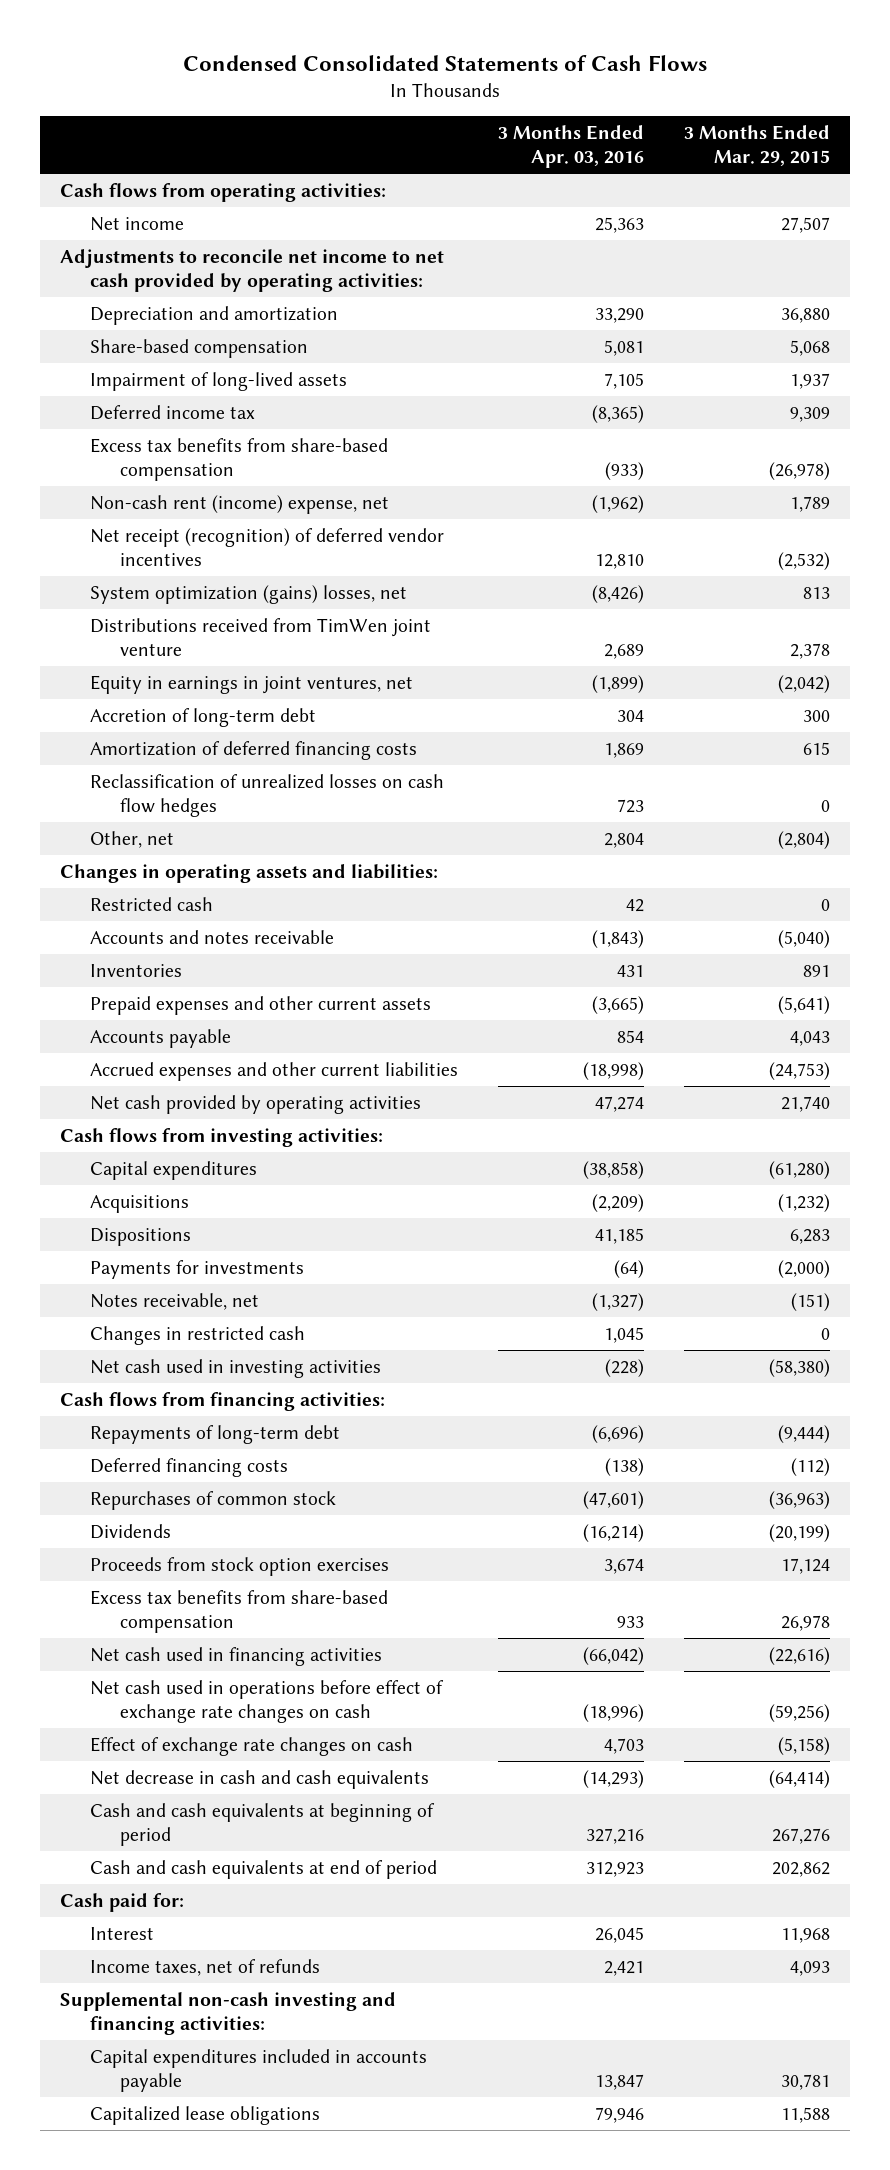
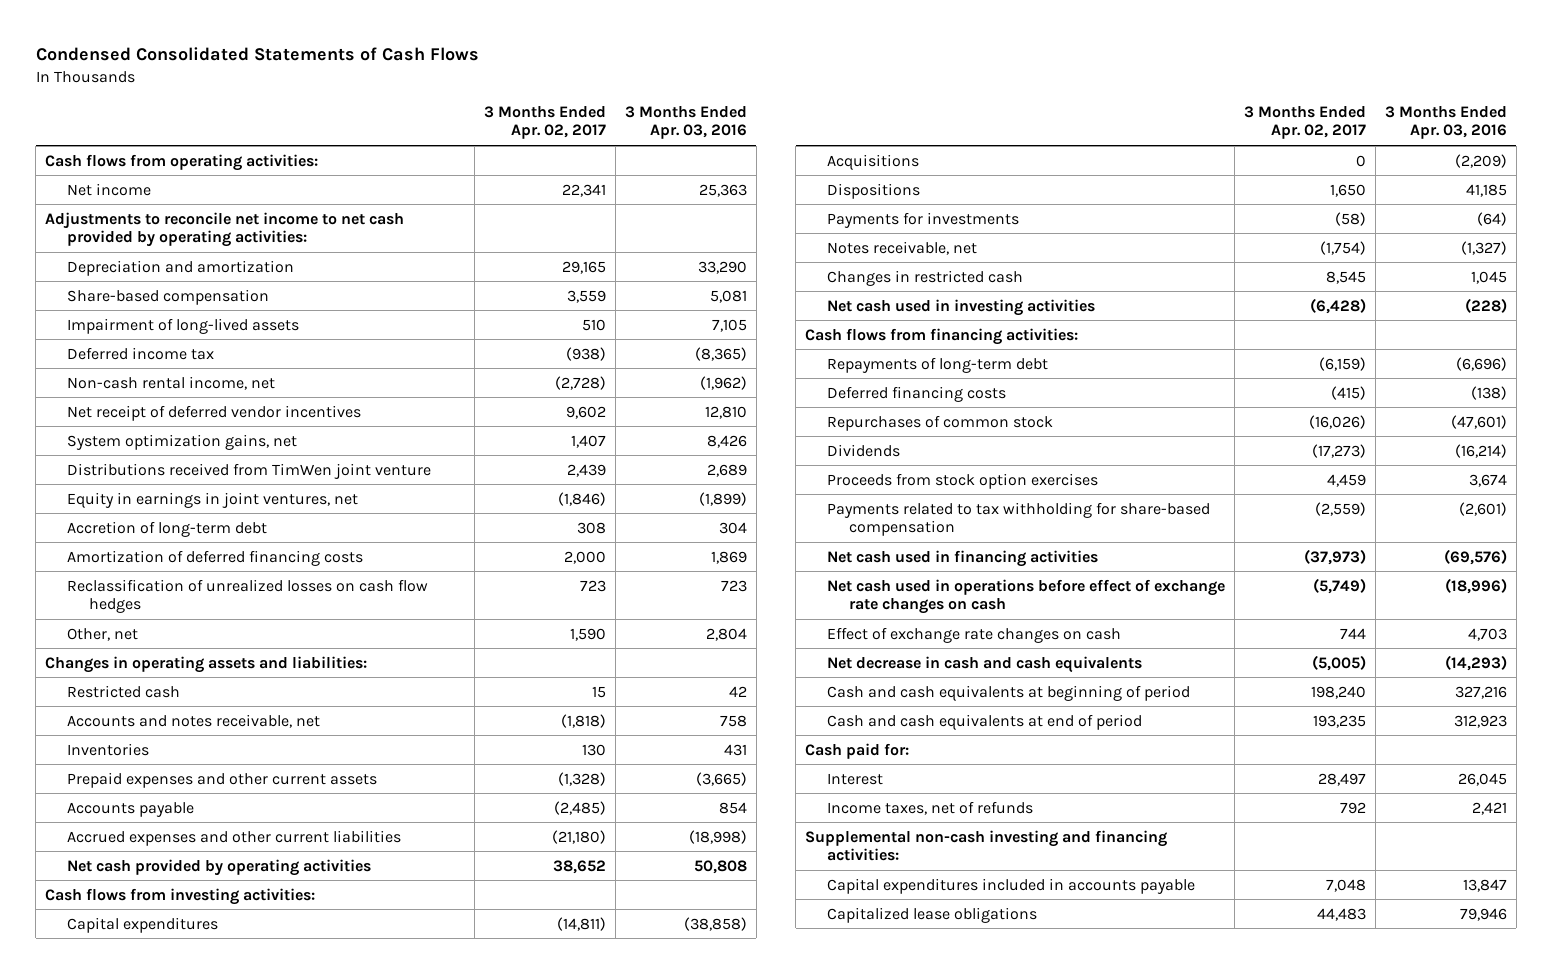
[683,124,830,167] 3 Months Ended Mar. 29, 2015 -> none
none -> [484,106,607,140] 3 Months Ended Apr. 02, 2017
[90,437,389,481] Excess tax benefits from share-based compensation -> none
[90,494,390,514] Non-cash rent (income) expense, net -> [67,375,276,390] Non-cash rental income, net
[90,527,445,566] Net receipt (recognition) of deferred vendor incentives -> [67,404,362,421] Net receipt of deferred vendor incentives
[90,584,408,604] System optimization (gains) losses, net -> [67,433,298,450] System optimization gains, net
[592,584,645,603] (8,426) -> [707,434,748,448] 8,426
[90,929,335,944] Accounts and notes receivable -> [67,713,321,728] Accounts and notes receivable, net
[592,929,645,948] (1,843) -> [720,714,748,727] 758
[595,1095,645,1112] 47,274 -> [694,859,748,874] 50,808
[90,1589,389,1633] Excess tax benefits from share-based compensation -> none
none -> [826,501,1210,536] Payments related to tax withholding for share-based compensation
[583,1646,645,1665] (66,042) -> [1443,548,1507,565] (69,576)

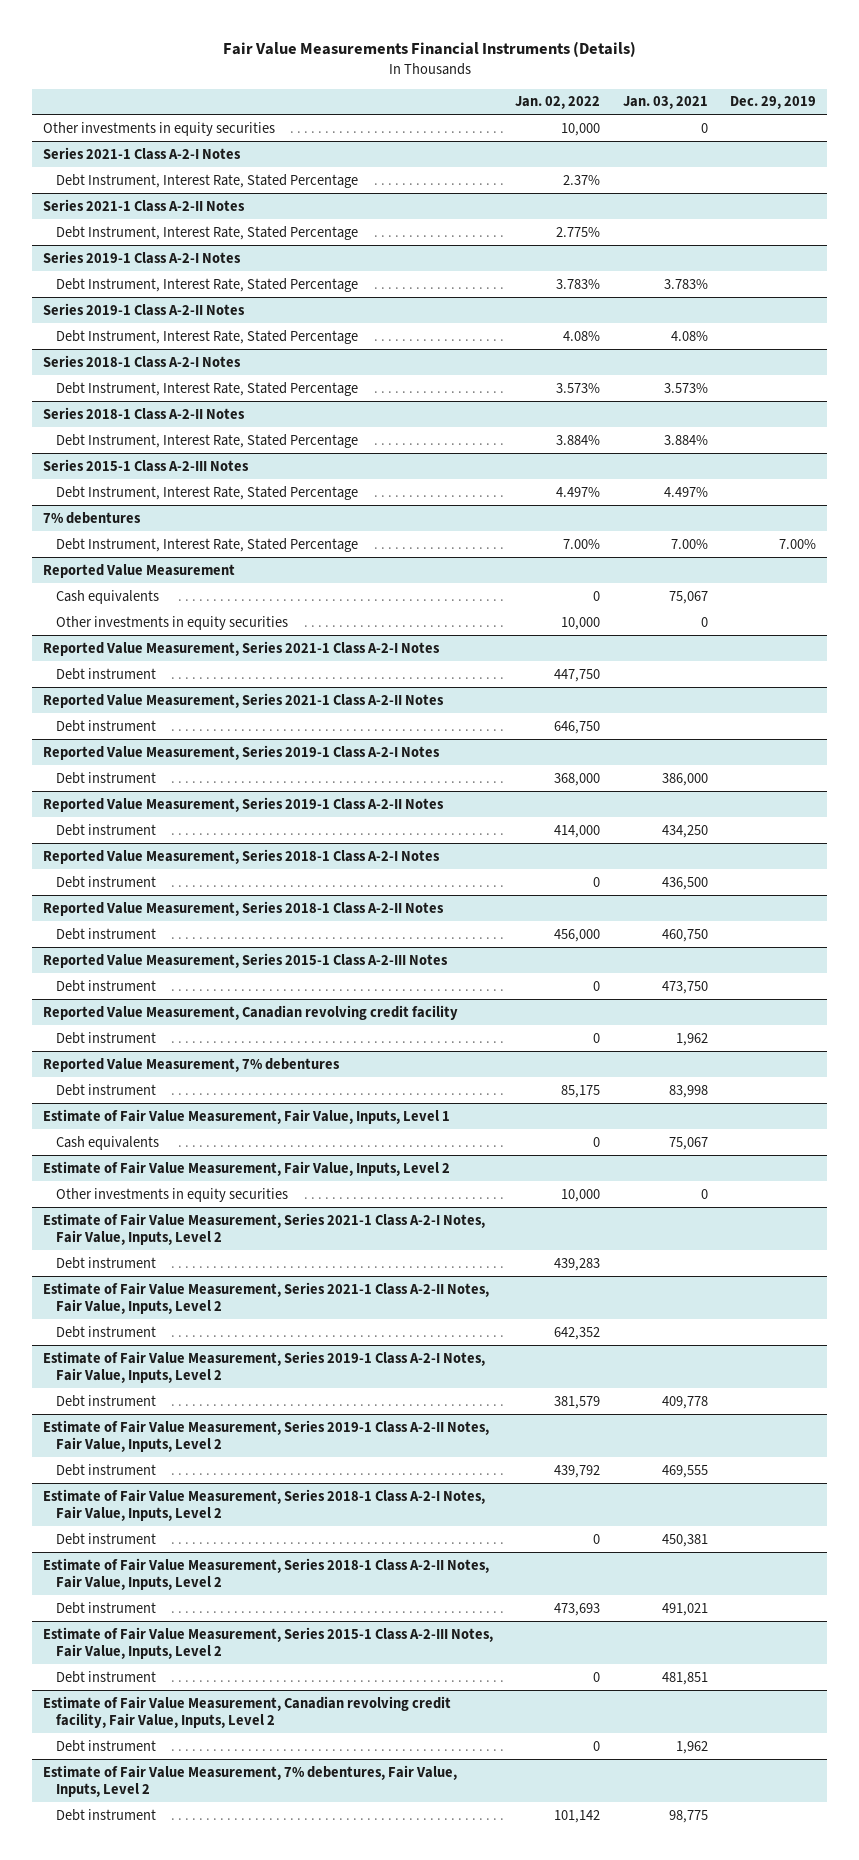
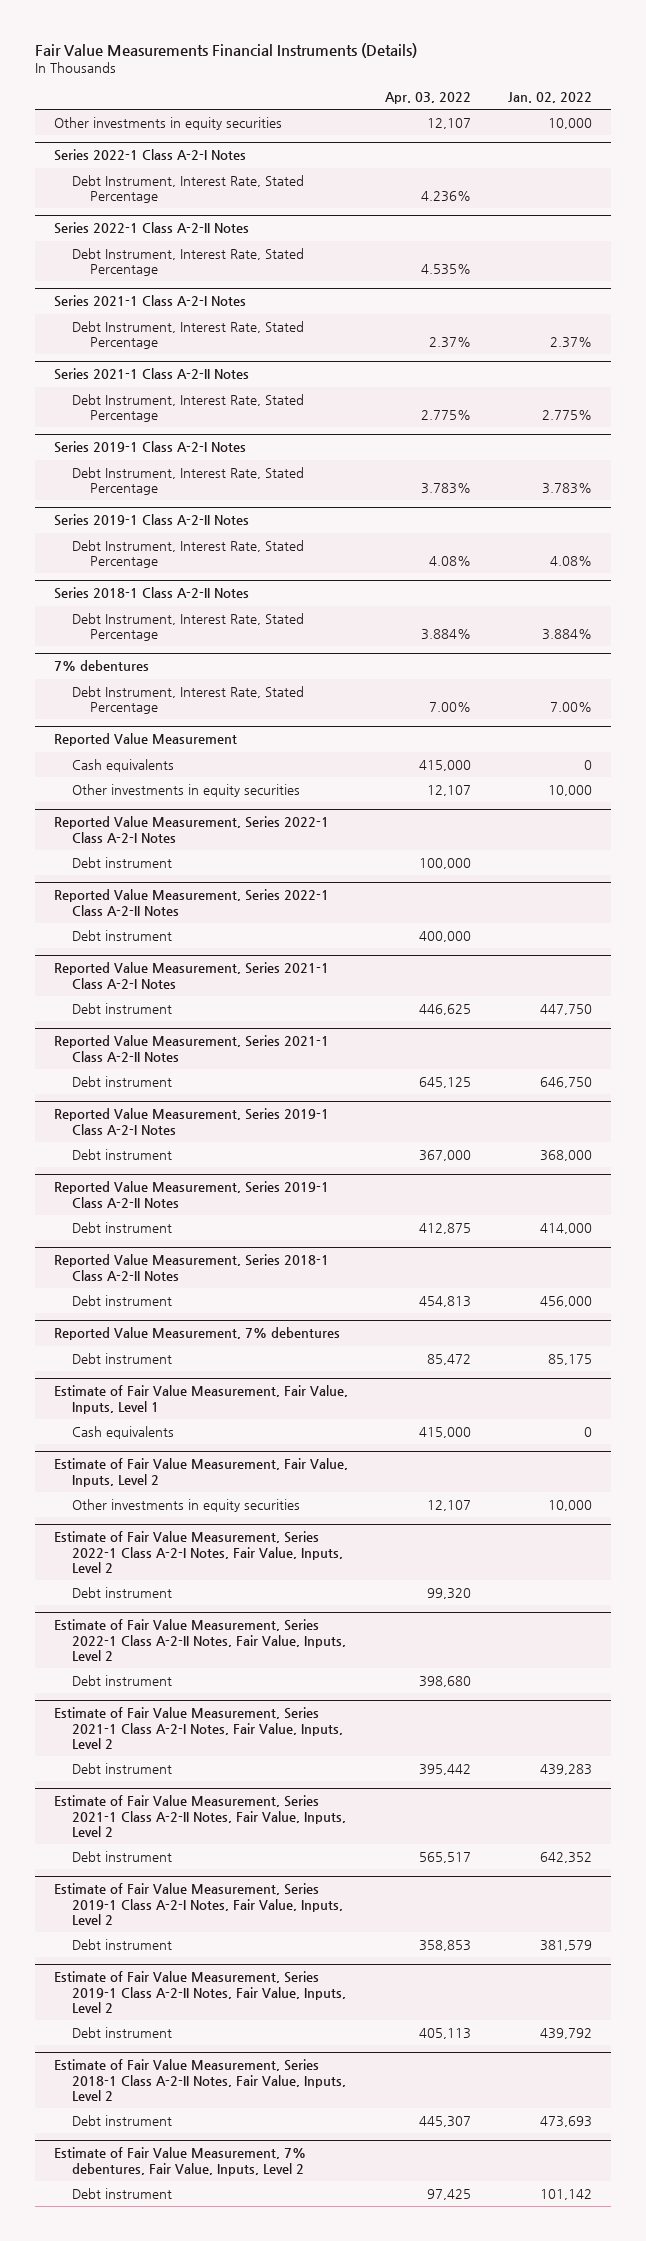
[622,96,708,110] Jan. 03, 2021 -> none
[730,96,817,110] Dec. 29, 2019 -> none
none -> [384,92,471,105] Apr. 03, 2022
none -> [53,149,246,162] Series 2022-1 Class A-2-I Notes
none -> [71,174,304,204] Debt Instrument, Interest Rate, Stated Percentage
none -> [53,222,249,235] Series 2022-1 Class A-2-II Notes
none -> [71,247,304,277] Debt Instrument, Interest Rate, Stated Percentage
[43,354,242,368] Series 2018-1 Class A-2-I Notes -> none
[56,381,359,396] Debt Instrument, Interest Rate, Stated Percentage -> none
[43,458,250,472] Series 2015-1 Class A-2-III Notes -> none
[56,485,359,500] Debt Instrument, Interest Rate, Stated Percentage -> none
none -> [53,816,329,843] Reported Value Measurement, Series 2022-1 Class A-2-I Notes
none -> [71,856,172,868] Debt instrument
none -> [53,889,329,916] Reported Value Measurement, Series 2022-1 Class A-2-II Notes
none -> [71,929,172,941] Debt instrument
[43,848,441,864] Reported Value Measurement, Series 2018-1 Class A-2-I Notes -> none
[56,875,157,888] Debt instrument -> none
[43,952,449,968] Reported Value Measurement, Series 2015-1 Class A-2-III Notes -> none
[56,979,157,992] Debt instrument -> none
[43,1004,459,1020] Reported Value Measurement, Canadian revolving credit facility -> none
[56,1031,157,1044] Debt instrument -> none
none -> [53,1531,343,1573] Estimate of Fair Value Measurement, Series 2022-1 Class A-2-I Notes, Fair Value, Inputs, Level 2
none -> [71,1586,172,1598] Debt instrument
none -> [53,1619,346,1661] Estimate of Fair Value Measurement, Series 2022-1 Class A-2-II Notes, Fair Value, Inputs, Level 2
none -> [71,1674,172,1686] Debt instrument
[43,1488,486,1521] Estimate of Fair Value Measurement, Series 2018-1 Class A-2-I Notes, Fair Value, Inputs, Level 2 -> none
[56,1532,157,1545] Debt instrument -> none
[43,1626,494,1659] Estimate of Fair Value Measurement, Series 2015-1 Class A-2-III Notes, Fair Value, Inputs, Level 2 -> none
[56,1670,157,1683] Debt instrument -> none
[43,1695,452,1728] Estimate of Fair Value Measurement, Canadian revolving credit facility, Fair Value, Inputs, Level 2 -> none
[56,1739,157,1752] Debt instrument -> none

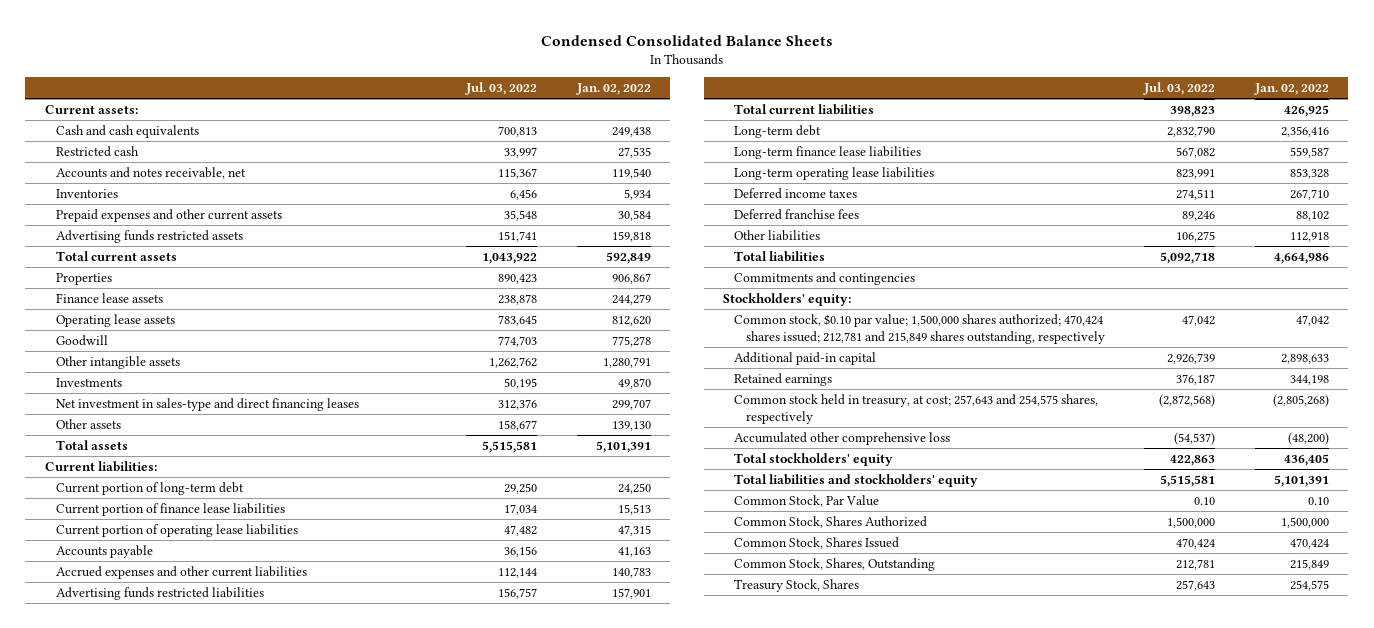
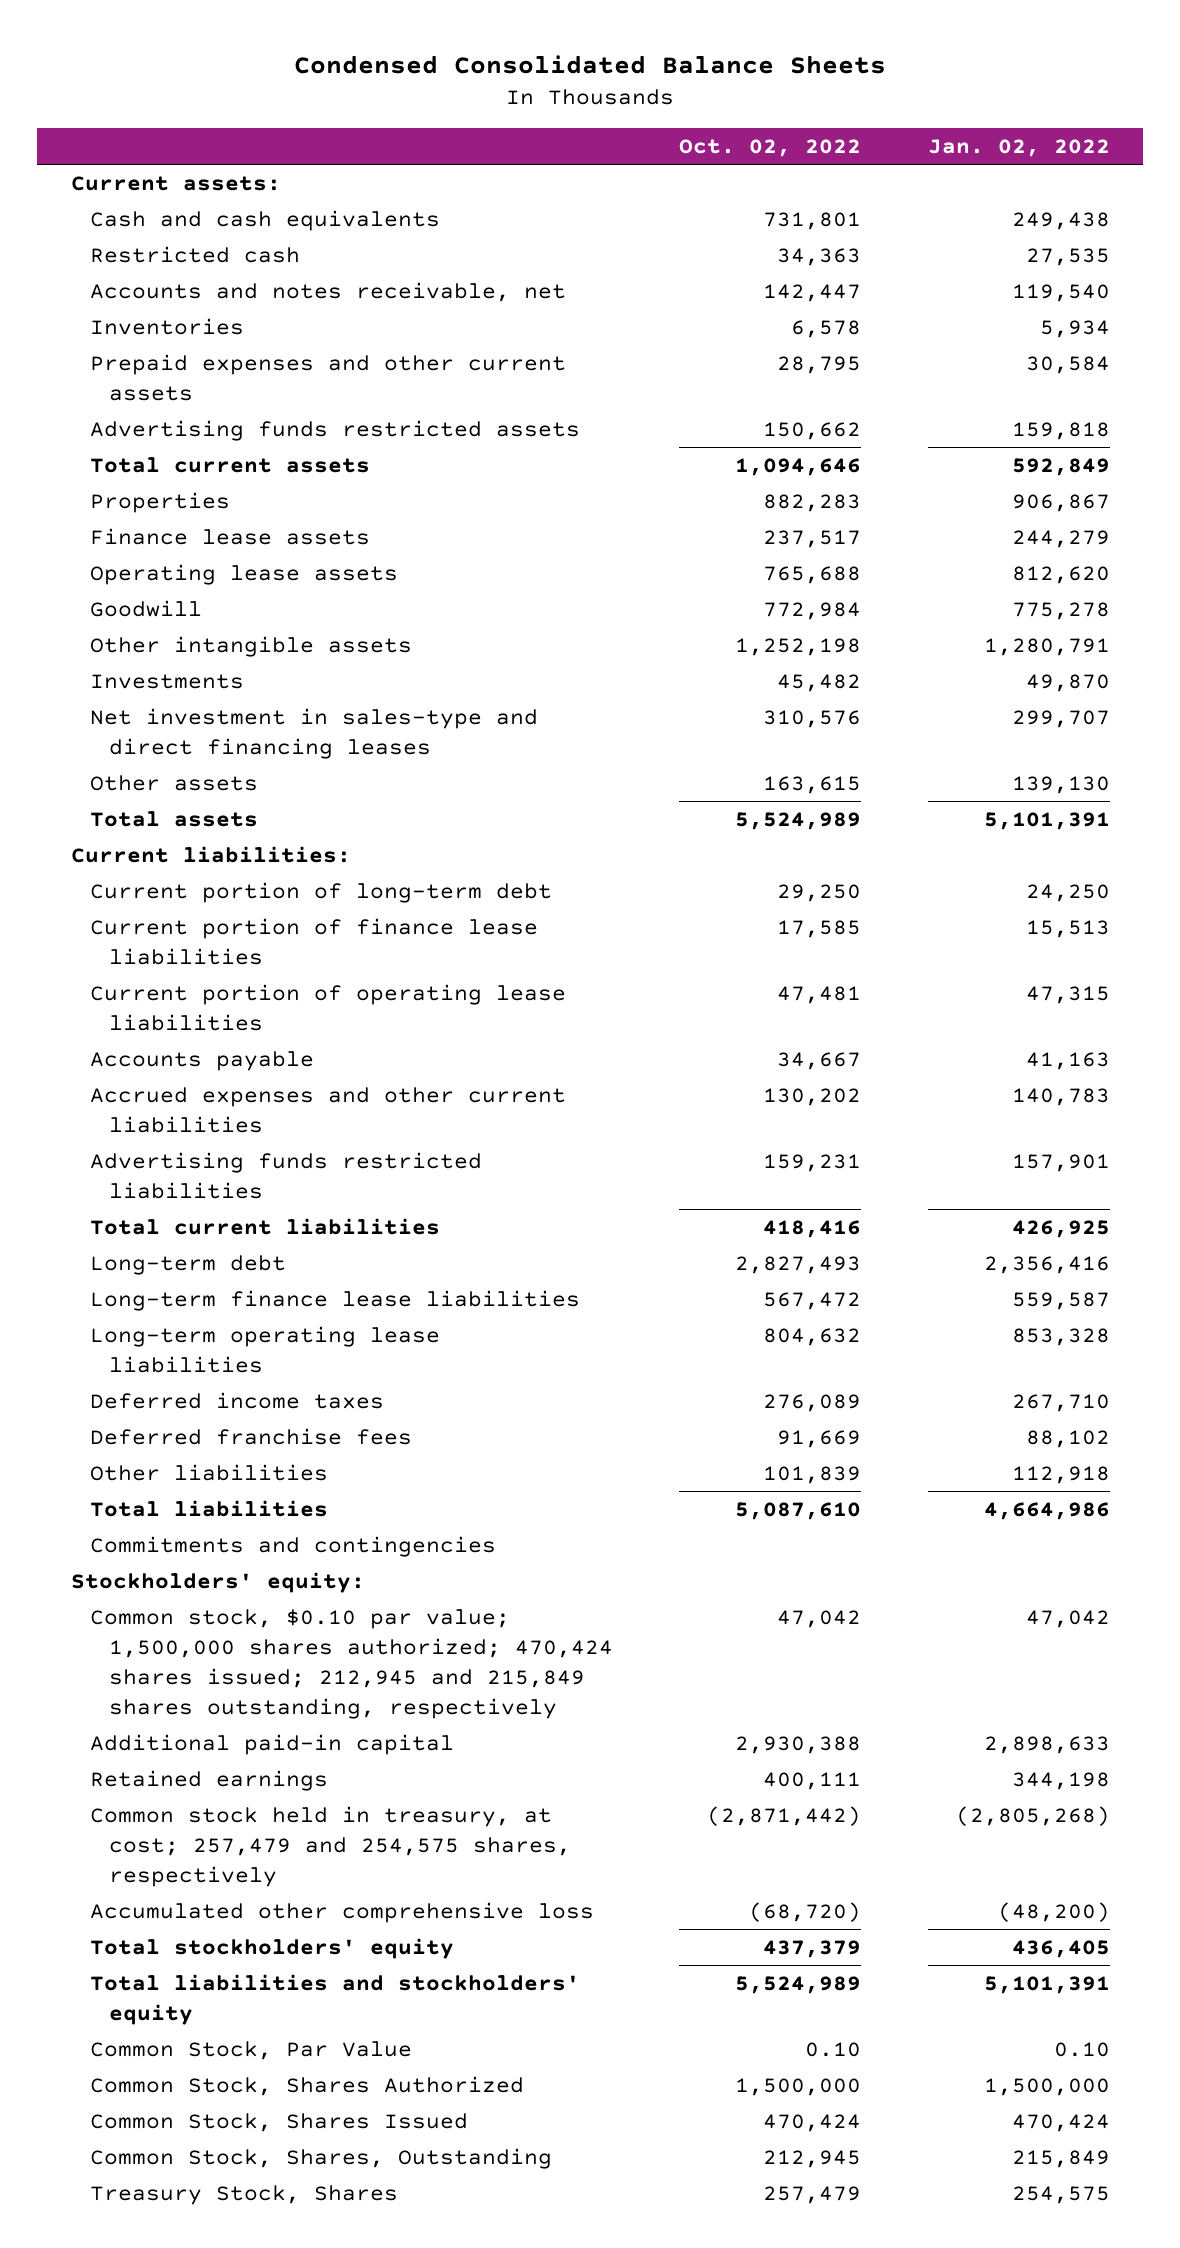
[464,82,537,96] Jul. 03, 2022 -> none
none -> [679,138,862,157] Oct. 02, 2022
[734,313,1105,344] Common stock, $0.10 par value; 1,500,000 shares authorized; 470,424 shares issued; 212,781 and 215,849 shares outstanding, respectively -> [89,1609,613,1719] Common stock, $0.10 par value; 1,500,000 shares authorized; 470,424 shares issued; 212,945 and 215,849 shares outstanding, respectively
[734,393,1099,424] Common stock held in treasury, at cost; 257,643 and 254,575 shares, respectively -> [89,1806,571,1887] Common stock held in treasury, at cost; 257,479 and 254,575 shares, respectively

